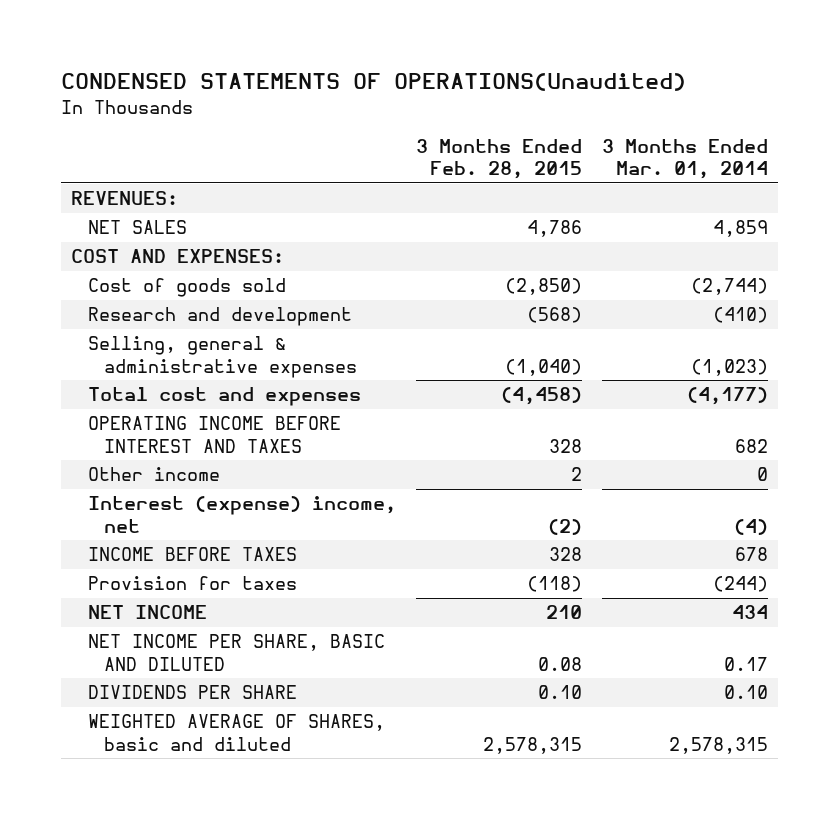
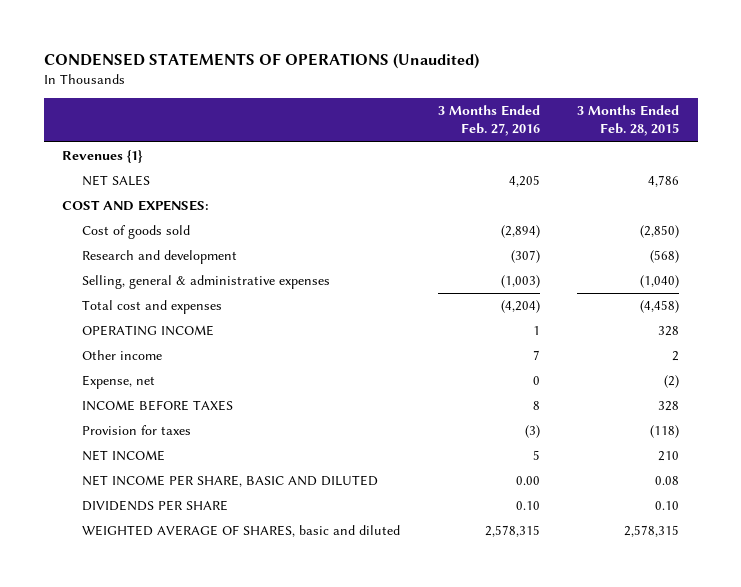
[60,72,686,91] CONDENSED STATEMENTS OF OPERATIONS(Unaudited) -> [43,53,479,70] CONDENSED STATEMENTS OF OPERATIONS (Unaudited)
[601,138,768,180] 3 Months Ended Mar. 01, 2014 -> none
none -> [437,105,540,137] 3 Months Ended Feb. 27, 2016
[70,191,178,206] REVENUES: -> [62,150,144,164] Revenues {1}
[87,416,341,453] OPERATING INCOME BEFORE INTEREST AND TAXES -> [82,325,215,337] OPERATING INCOME
[87,496,396,533] Interest (expense) income, net -> [82,375,156,390] Expense, net

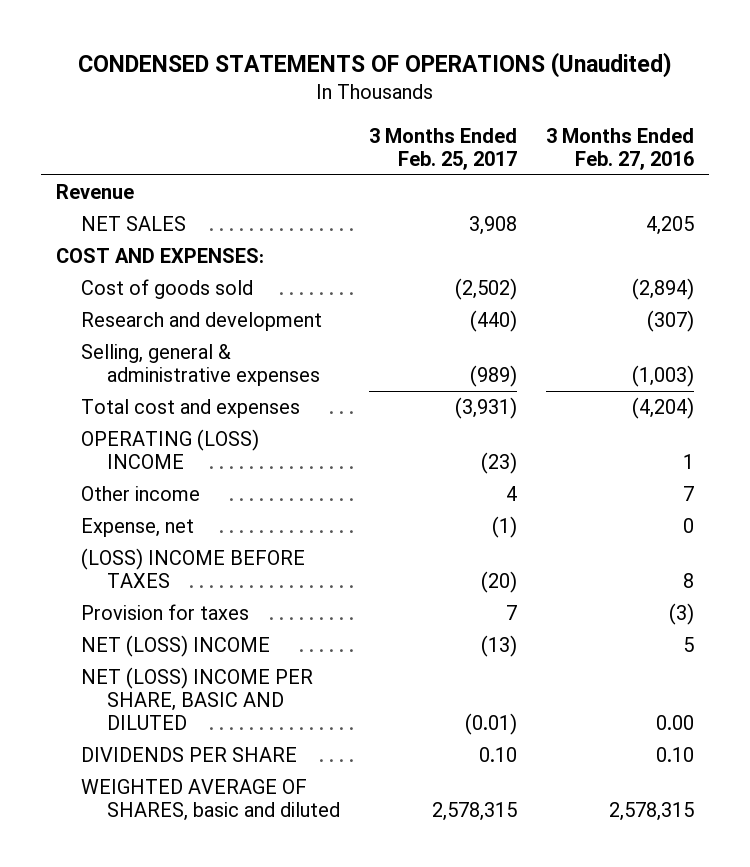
[577,105,680,137] 3 Months Ended Feb. 28, 2015 -> none
none -> [368,127,517,170] 3 Months Ended Feb. 25, 2017
[62,150,144,164] Revenues {1} -> [55,184,134,200] Revenue
[82,325,215,337] OPERATING INCOME -> [81,429,260,470] OPERATING (LOSS) INCOME
[82,400,234,412] INCOME BEFORE TAXES -> [81,548,306,589] (LOSS) INCOME BEFORE TAXES
[82,450,166,462] NET INCOME -> [81,635,271,658] NET (LOSS) INCOME
[82,475,379,488] NET INCOME PER SHARE, BASIC AND DILUTED -> [81,667,314,731] NET (LOSS) INCOME PER SHARE, BASIC AND DILUTED

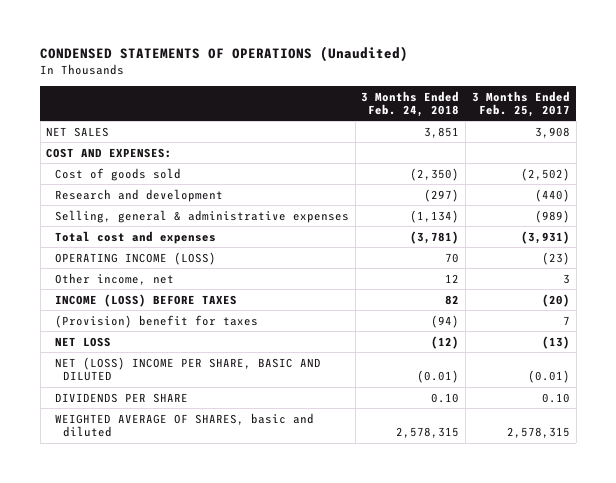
[545,127,694,170] 3 Months Ended Feb. 27, 2016 -> none
none -> [361,90,460,118] 3 Months Ended Feb. 24, 2018
[55,184,134,200] Revenue -> none
[81,518,195,538] Expense, net -> none
[81,429,260,470] OPERATING (LOSS) INCOME -> [54,251,216,265] OPERATING INCOME (LOSS)
[81,486,201,502] Other income -> [54,272,174,285] Other income, net
[505,486,517,502] 4 -> [562,273,570,284] 3
[81,548,306,589] (LOSS) INCOME BEFORE TAXES -> [54,293,237,307] INCOME (LOSS) BEFORE TAXES
[81,604,250,621] Provision for taxes -> [54,314,258,328] (Provision) benefit for taxes
[81,635,271,658] NET (LOSS) INCOME -> [54,336,111,347] NET LOSS

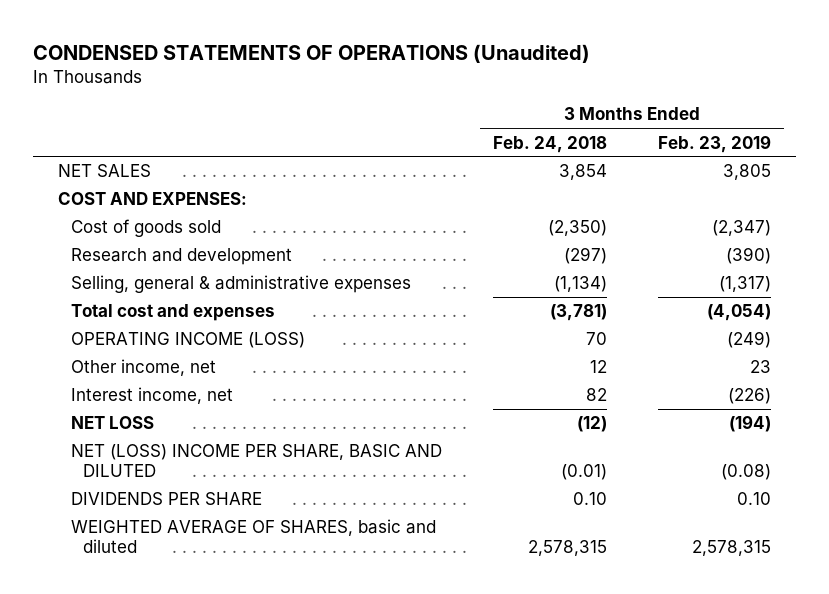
[471,90,570,118] 3 Months Ended Feb. 25, 2017 -> none
none -> [657,134,771,153] Feb. 23, 2019
[424,126,460,138] 3,851 -> [558,164,607,181] 3,854
[54,293,237,307] INCOME (LOSS) BEFORE TAXES -> none
[54,314,258,328] (Provision) benefit for taxes -> none
none -> [70,387,233,405] Interest income, net

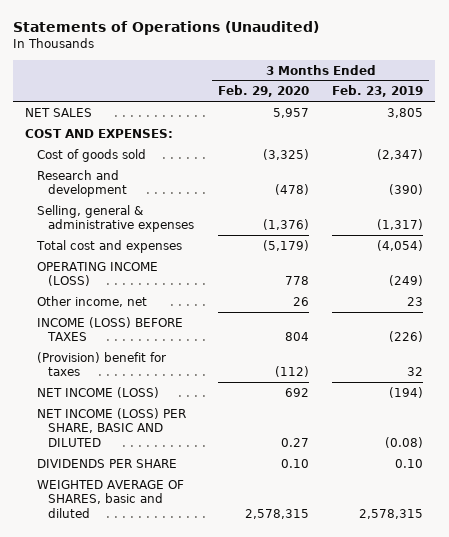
[32,43,590,63] CONDENSED STATEMENTS OF OPERATIONS (Unaudited) -> [13,20,320,35] Statements of Operations (Unaudited)
[492,135,607,153] Feb. 24, 2018 -> none
none -> [217,85,309,98] Feb. 29, 2020
[70,387,233,405] Interest income, net -> [36,316,183,342] INCOME (LOSS) BEFORE TAXES
none -> [36,351,166,377] (Provision) benefit for taxes
[70,416,154,430] NET LOSS -> [36,386,159,398] NET INCOME (LOSS)
[70,444,442,478] NET (LOSS) INCOME PER SHARE, BASIC AND DILUTED -> [36,407,186,447] NET INCOME (LOSS) PER SHARE, BASIC AND DILUTED

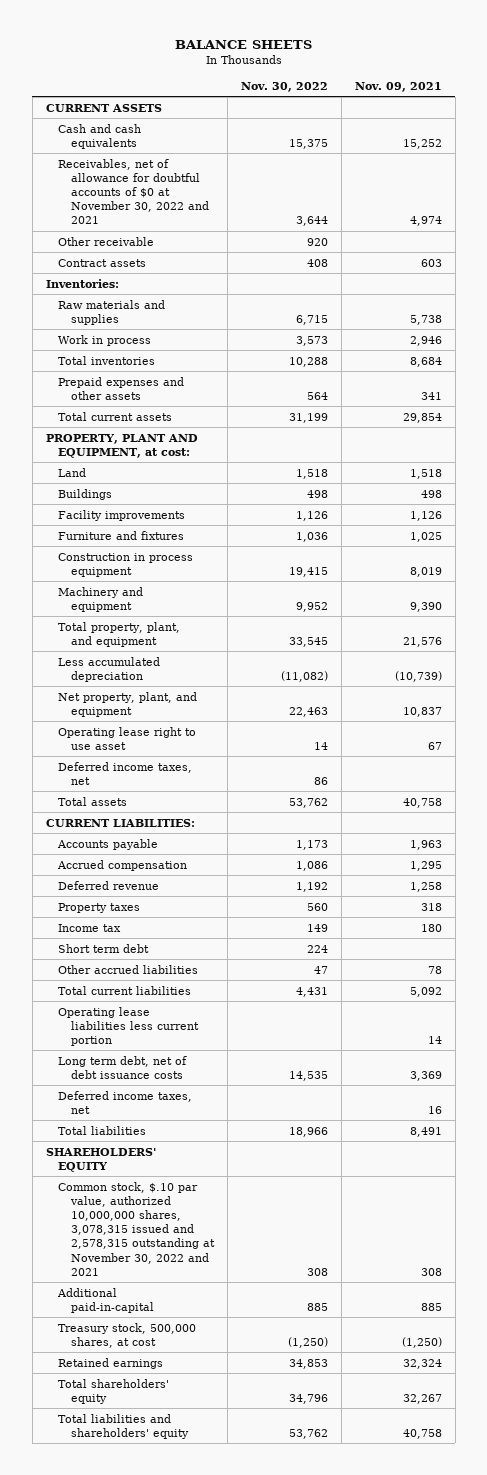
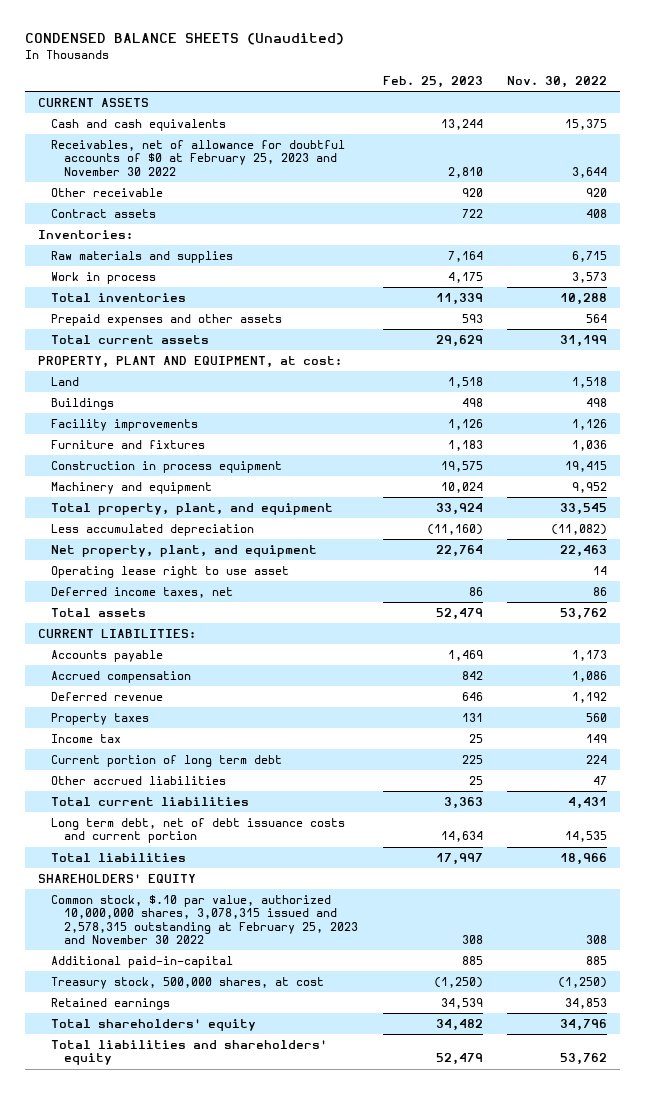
[174,40,312,50] BALANCE SHEETS -> [25,33,345,46] CONDENSED BALANCE SHEETS (Unaudited)
[354,82,442,93] Nov. 09, 2021 -> none
none -> [382,76,483,89] Feb. 25, 2023
[58,158,209,225] Receivables, net of allowance for doubtful accounts of $0 at November 30, 2022 and 2021 -> [50,139,345,176] Receivables, net of allowance for doubtful accounts of $0 at February 25, 2023 and November 30 2022
[58,943,150,953] Short term debt -> [50,754,282,767] Current portion of long term debt
[58,1006,199,1046] Operating lease liabilities less current portion -> none
[58,1090,193,1114] Deferred income taxes, net -> none
[58,1055,188,1079] Long term debt, net of debt issuance costs -> [50,817,345,844] Long term debt, net of debt issuance costs and current portion
[58,1181,215,1276] Common stock, $.10 par value, authorized 10,000,000 shares, 3,078,315 issued and 2,578,315 outstanding at November 30, 2022 and 2021 -> [50,894,358,945] Common stock, $.10 par value, authorized 10,000,000 shares, 3,078,315 issued and 2,578,315 outstanding at February 25, 2023 and November 30 2022

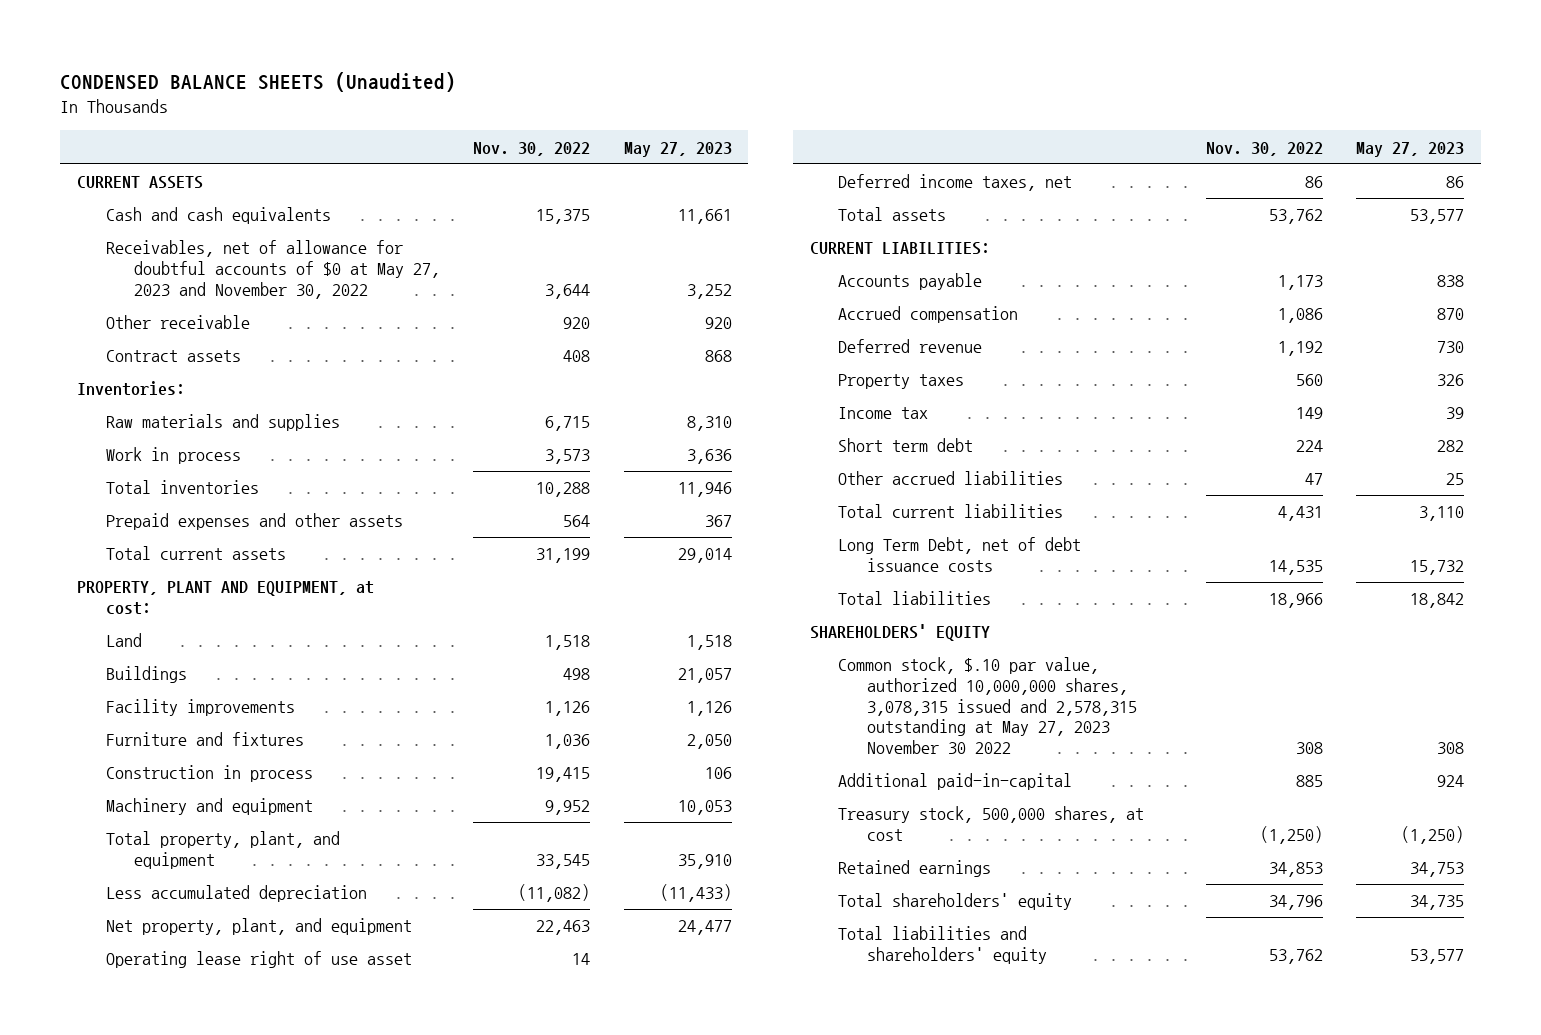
[382,76,483,89] Feb. 25, 2023 -> none
none -> [623,141,732,157] May 27, 2023
[50,139,345,176] Receivables, net of allowance for doubtful accounts of $0 at February 25, 2023 and November 30 2022 -> [105,240,441,299] Receivables, net of allowance for doubtful accounts of $0 at May 27, 2023 and November 30, 2022
[50,460,282,473] Construction in process equipment -> [105,765,313,783] Construction in process
[50,565,289,578] Operating lease right to use asset -> [105,951,412,969] Operating lease right of use asset
[50,754,282,767] Current portion of long term debt -> [838,438,974,453] Short term debt
[50,817,345,844] Long term debt, net of debt issuance costs and current portion -> [838,537,1082,573] Long Term Debt, net of debt issuance costs
[50,894,358,945] Common stock, $.10 par value, authorized 10,000,000 shares, 3,078,315 issued and 2,578,315 outstanding at February 25, 2023 and November 30 2022 -> [838,657,1137,754] Common stock, $.10 par value, authorized 10,000,000 shares, 3,078,315 issued and 2,578,315 outstanding at May 27, 2023 November 30 2022

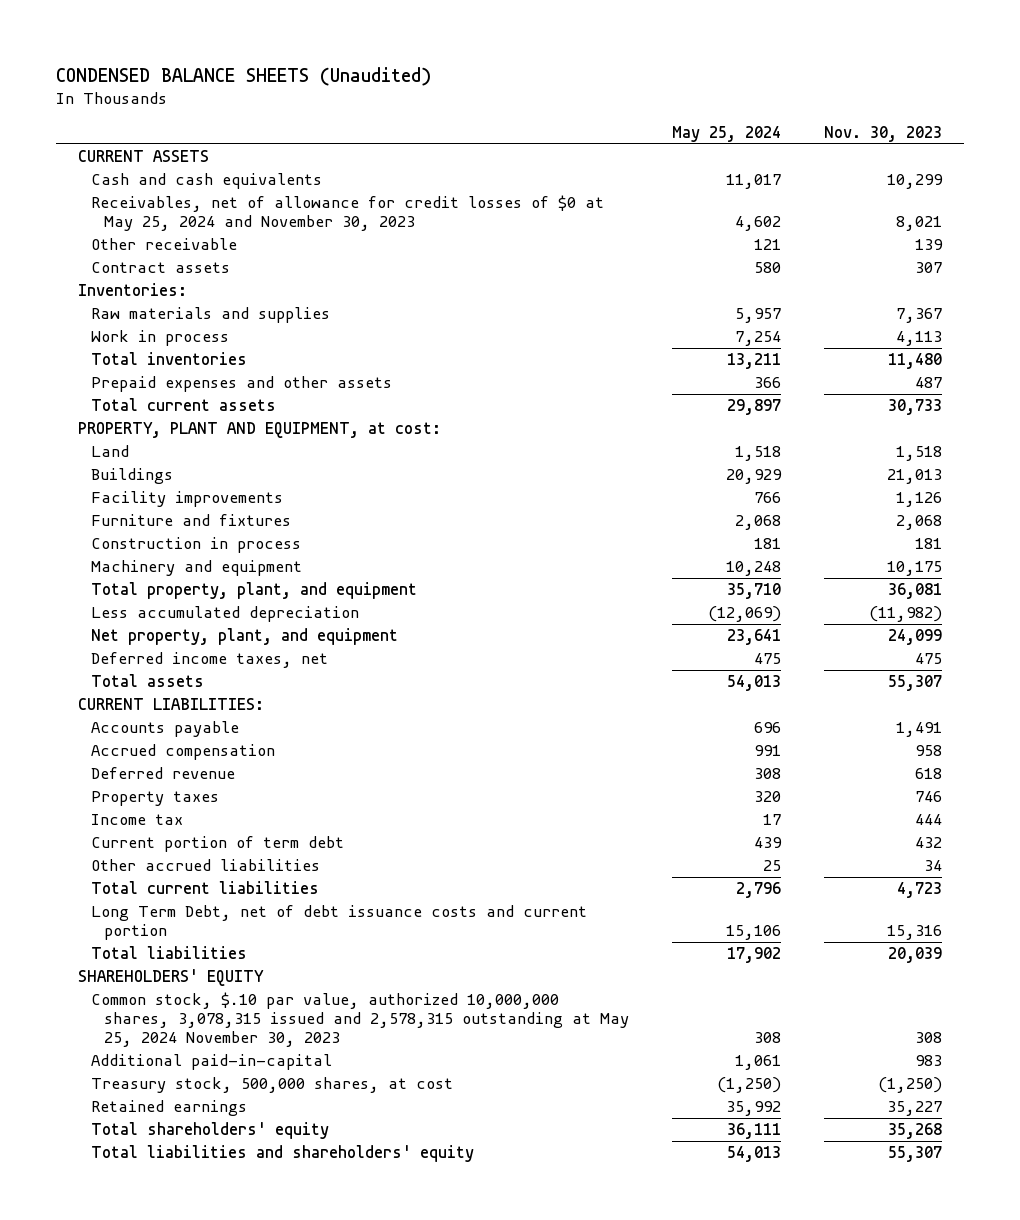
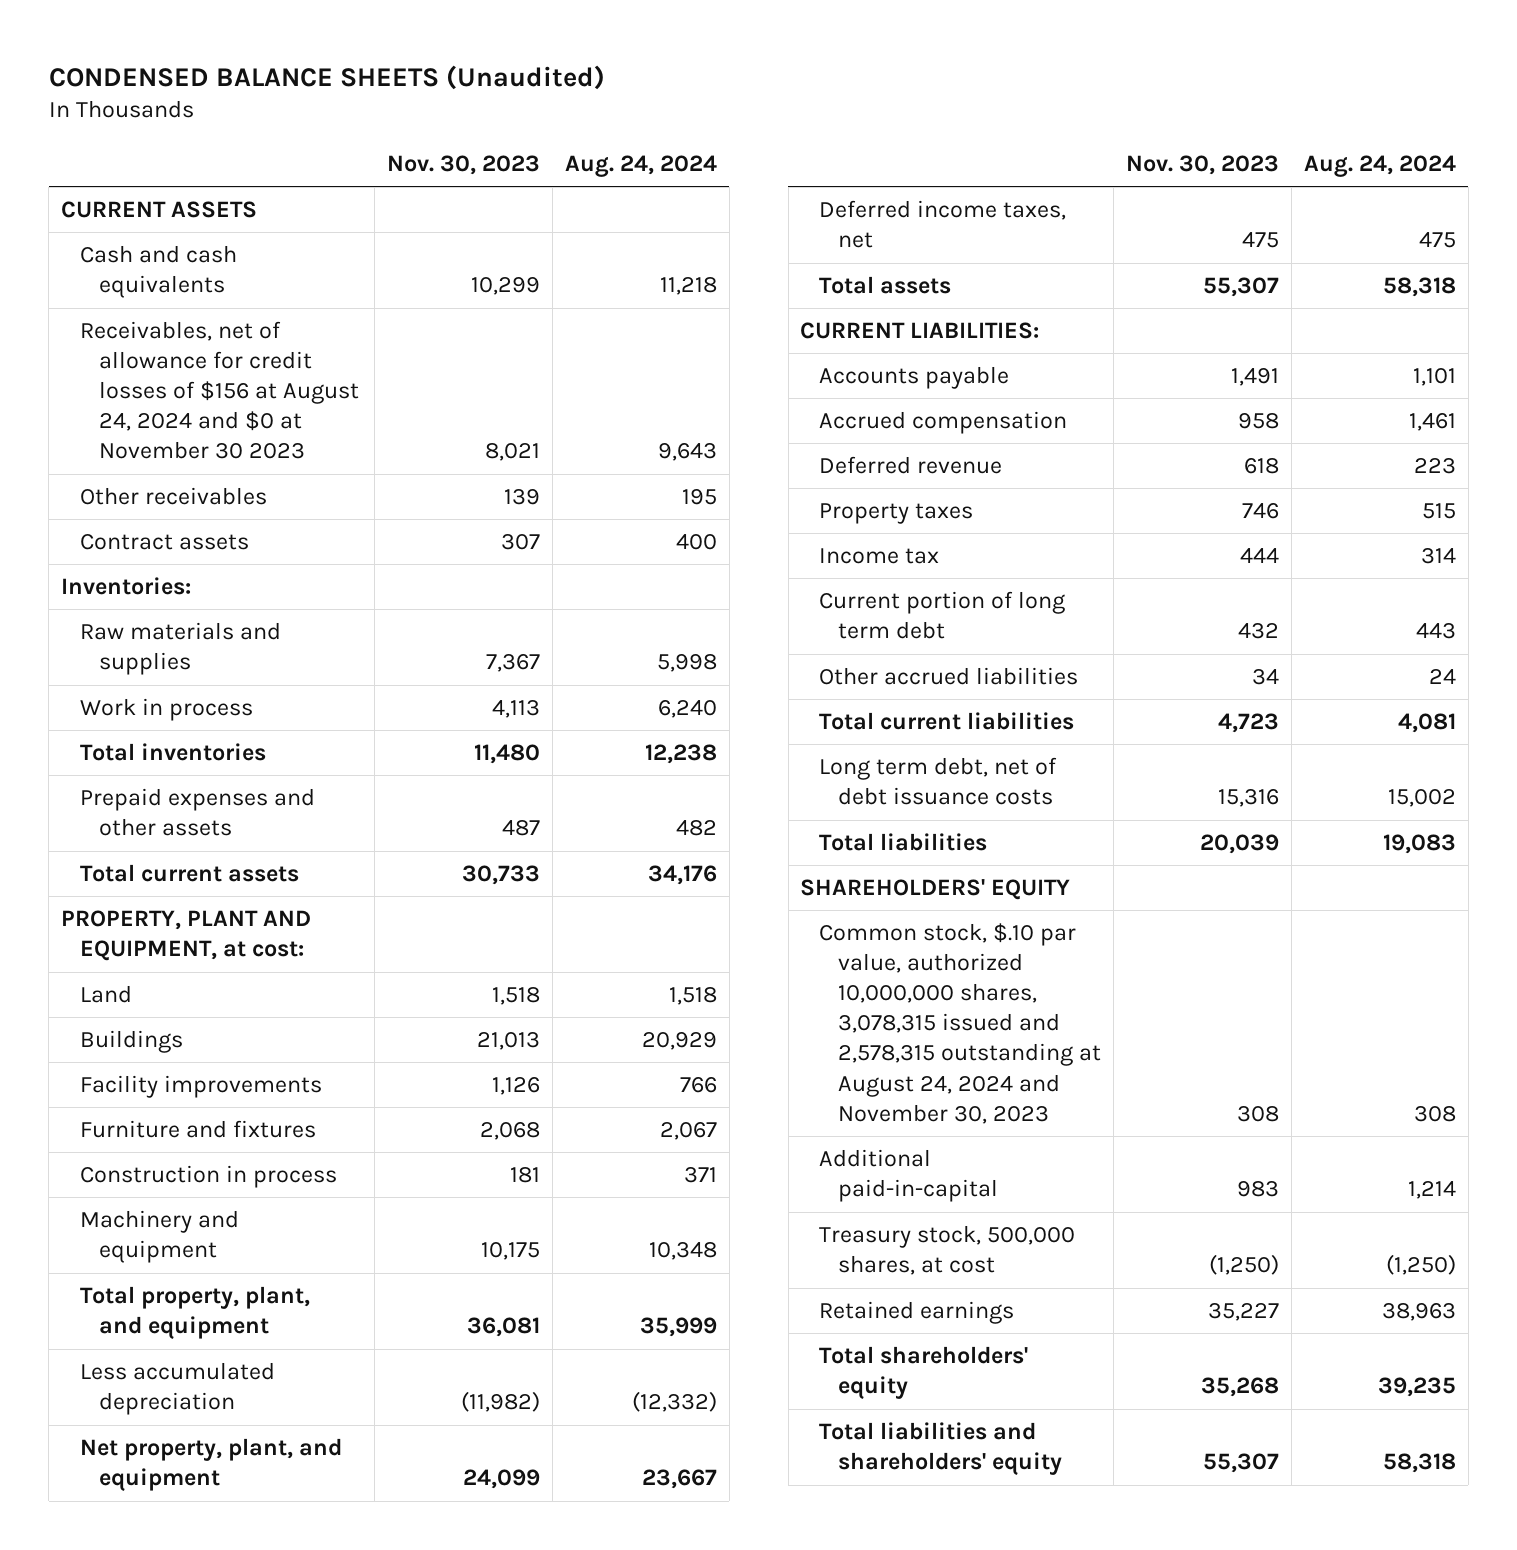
[671,125,781,142] May 25, 2024 -> none
none -> [564,155,717,178] Aug. 24, 2024
[90,195,604,232] Receivables, net of allowance for credit losses of $0 at May 25, 2024 and November 30, 2023 -> [80,321,360,460] Receivables, net of allowance for credit losses of $156 at August 24, 2024 and $0 at November 30 2023
[90,238,237,251] Other receivable -> [80,487,268,506] Other receivables
[90,836,344,853] Current portion of term debt -> [819,591,1066,640] Current portion of long term debt
[90,905,587,941] Long Term Debt, net of debt issuance costs and current portion -> [819,757,1058,806] Long term debt, net of debt issuance costs
[90,992,629,1048] Common stock, $.10 par value, authorized 10,000,000 shares, 3,078,315 issued and 2,578,315 outstanding at May 25, 2024 November 30, 2023 -> [819,923,1102,1124] Common stock, $.10 par value, authorized 10,000,000 shares, 3,078,315 issued and 2,578,315 outstanding at August 24, 2024 and November 30, 2023

